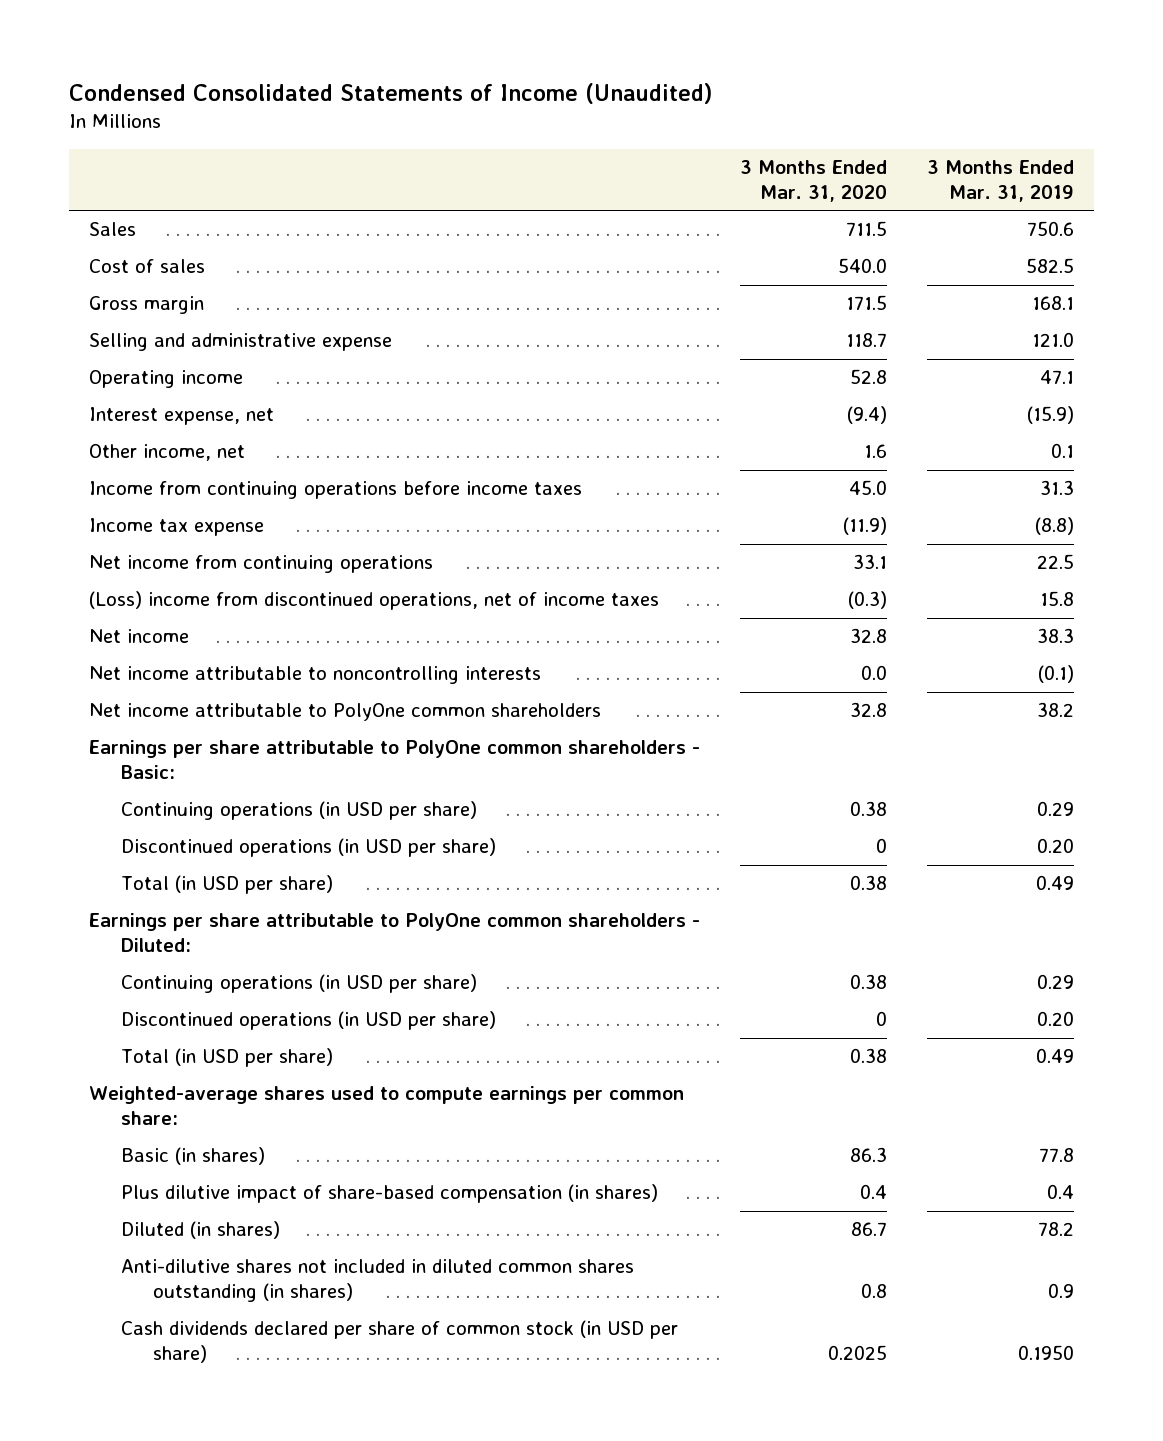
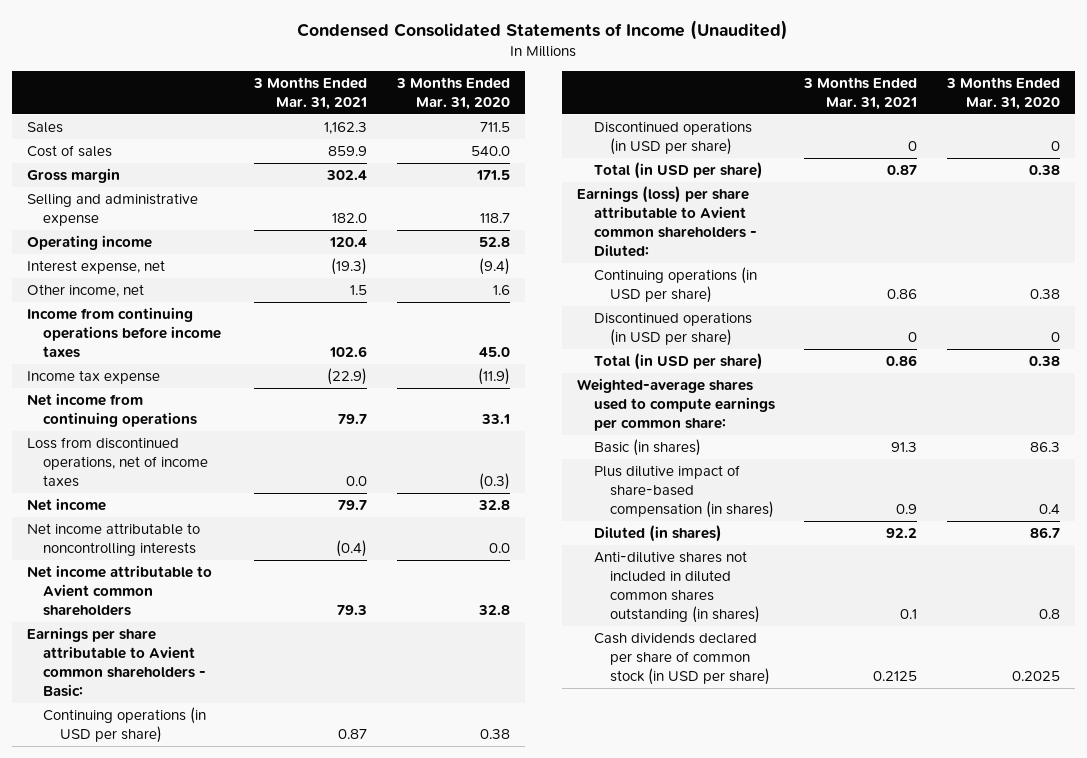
[926,160,1074,202] 3 Months Ended Mar. 31, 2019 -> none
none -> [253,77,368,111] 3 Months Ended Mar. 31, 2021
[89,591,660,611] (Loss) income from discontinued operations, net of income taxes -> [27,436,209,488] Loss from discontinued operations, net of income taxes
[89,703,602,722] Net income attributable to PolyOne common shareholders -> [27,564,213,617] Net income attributable to Avient common shareholders
[89,740,701,780] Earnings per share attributable to PolyOne common shareholders - Basic: -> [27,626,207,698] Earnings per share attributable to Avient common shareholders - Basic:
[89,913,701,953] Earnings per share attributable to PolyOne common shareholders - Diluted: -> [577,185,757,258] Earnings (loss) per share attributable to Avient common shareholders - Diluted:

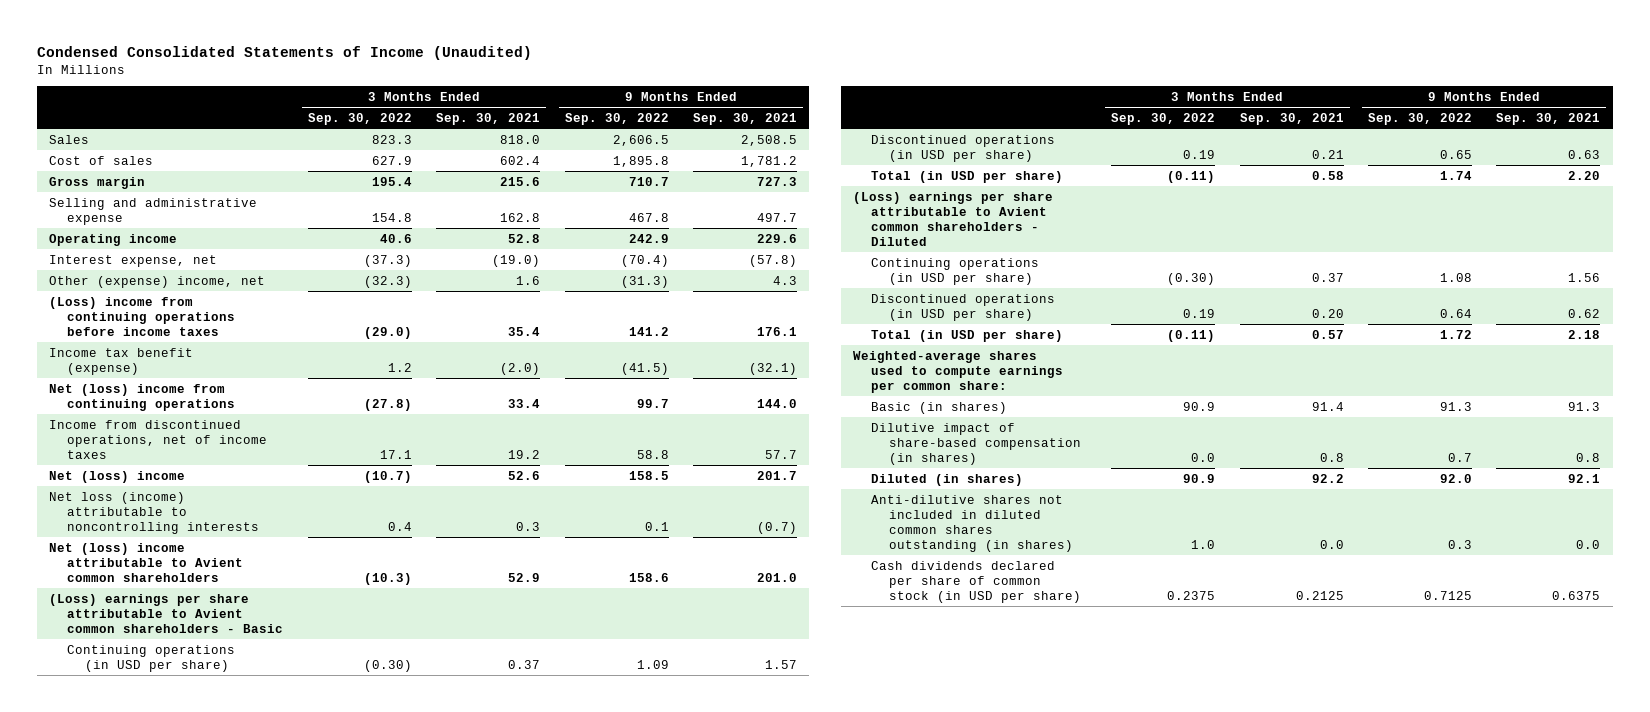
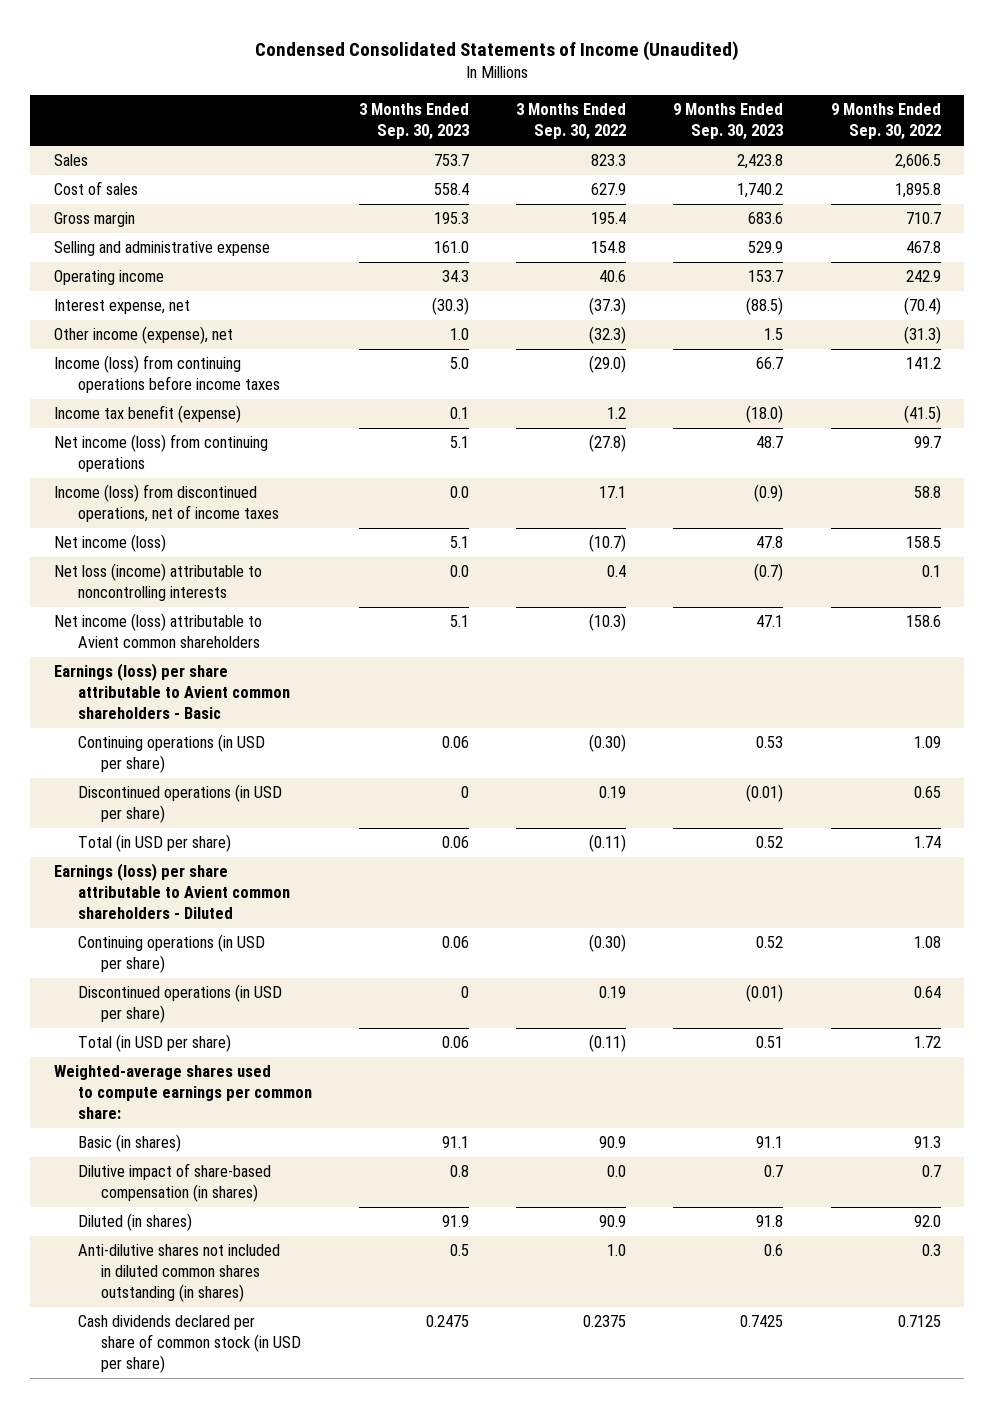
[436,112,541,125] Sep. 30, 2021 -> none
[693,112,798,125] Sep. 30, 2021 -> none
none -> [358,103,469,141] 3 Months Ended Sep. 30, 2023
none -> [673,103,784,141] 9 Months Ended Sep. 30, 2023
[49,275,266,288] Other (expense) income, net -> [53,326,233,345] Other income (expense), net
[49,296,236,336] (Loss) income from continuing operations before income taxes -> [53,355,280,394] Income (loss) from continuing operations before income taxes
[49,383,236,411] Net (loss) income from continuing operations -> [53,434,268,473] Net income (loss) from continuing operations
[49,419,268,459] Income from discontinued operations, net of income taxes -> [53,484,279,523] Income (loss) from discontinued operations, net of income taxes
[49,470,186,483] Net (loss) income -> [53,534,166,553] Net income (loss)
[49,542,244,582] Net (loss) income attributable to Avient common shareholders -> [53,613,262,649] Net income (loss) attributable to Avient common shareholders
[49,593,284,633] (Loss) earnings per share attributable to Avient common shareholders - Basic -> [53,663,290,720] Earnings (loss) per share attributable to Avient common shareholders - Basic
[852,191,1053,246] (Loss) earnings per share attributable to Avient common shareholders - Diluted -> [53,863,290,920] Earnings (loss) per share attributable to Avient common shareholders - Diluted

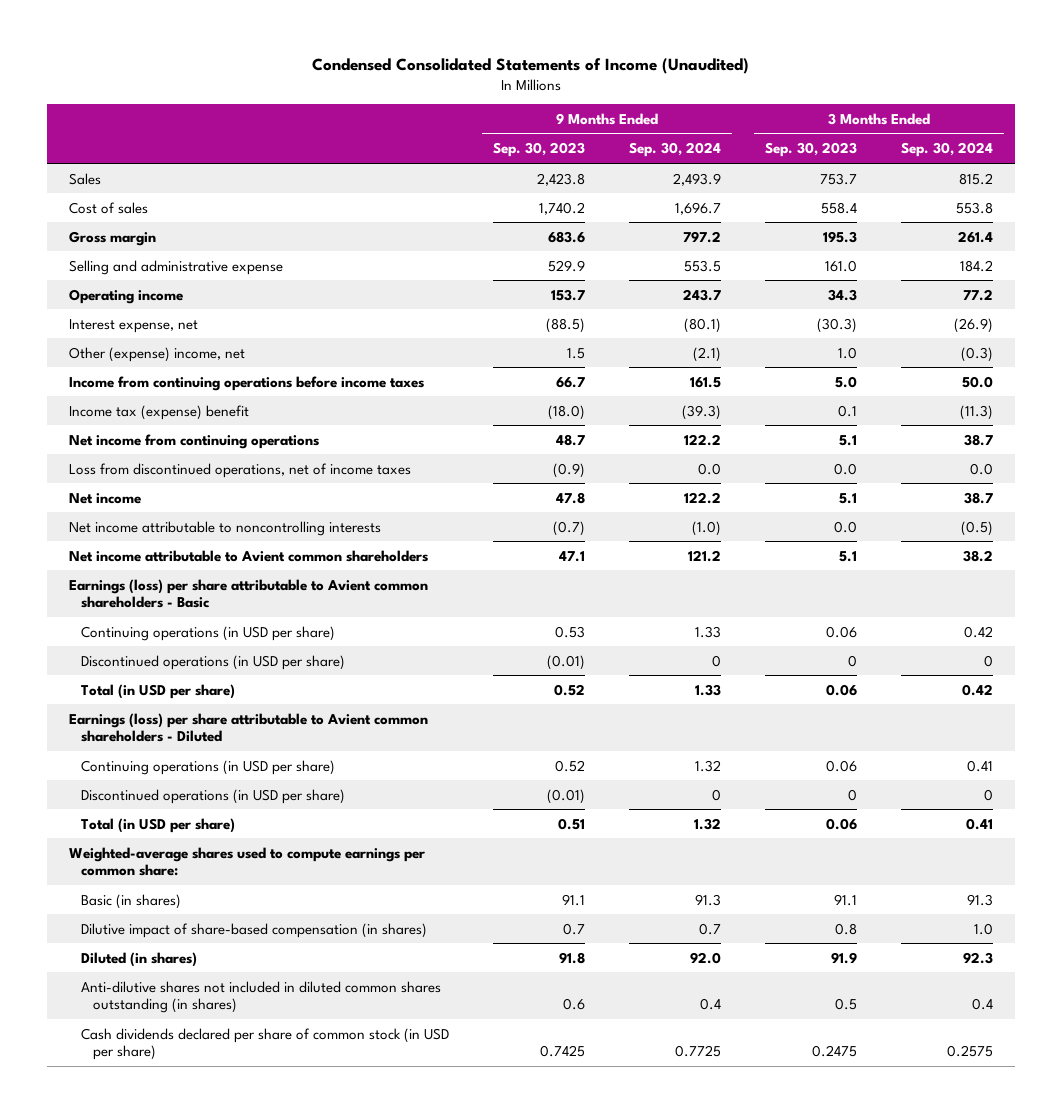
[516,103,627,141] 3 Months Ended Sep. 30, 2022 -> none
[830,103,941,141] 9 Months Ended Sep. 30, 2022 -> none
none -> [628,142,721,158] Sep. 30, 2024
none -> [900,142,993,158] Sep. 30, 2024
[53,326,233,345] Other income (expense), net -> [68,346,245,362] Other (expense) income, net
[53,355,280,394] Income (loss) from continuing operations before income taxes -> [68,375,424,391] Income from continuing operations before income taxes
[53,405,241,424] Income tax benefit (expense) -> [68,404,249,420] Income tax (expense) benefit
[53,434,268,473] Net income (loss) from continuing operations -> [68,433,319,449] Net income from continuing operations
[53,484,279,523] Income (loss) from discontinued operations, net of income taxes -> [68,462,411,478] Loss from discontinued operations, net of income taxes
[53,534,166,553] Net income (loss) -> [68,492,141,504] Net income
[53,563,262,602] Net loss (income) attributable to noncontrolling interests -> [68,520,381,536] Net income attributable to noncontrolling interests
[53,613,262,649] Net income (loss) attributable to Avient common shareholders -> [68,549,428,562] Net income attributable to Avient common shareholders

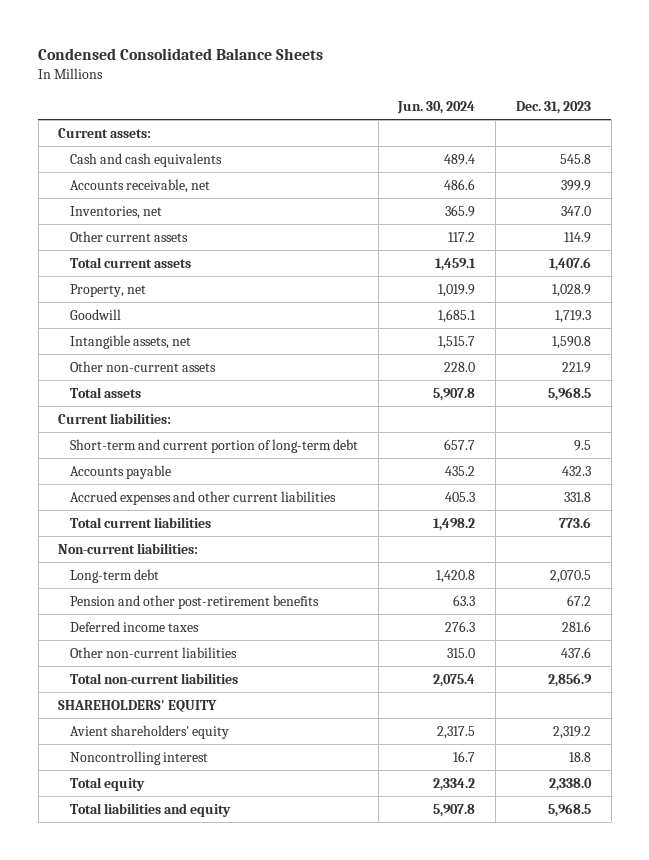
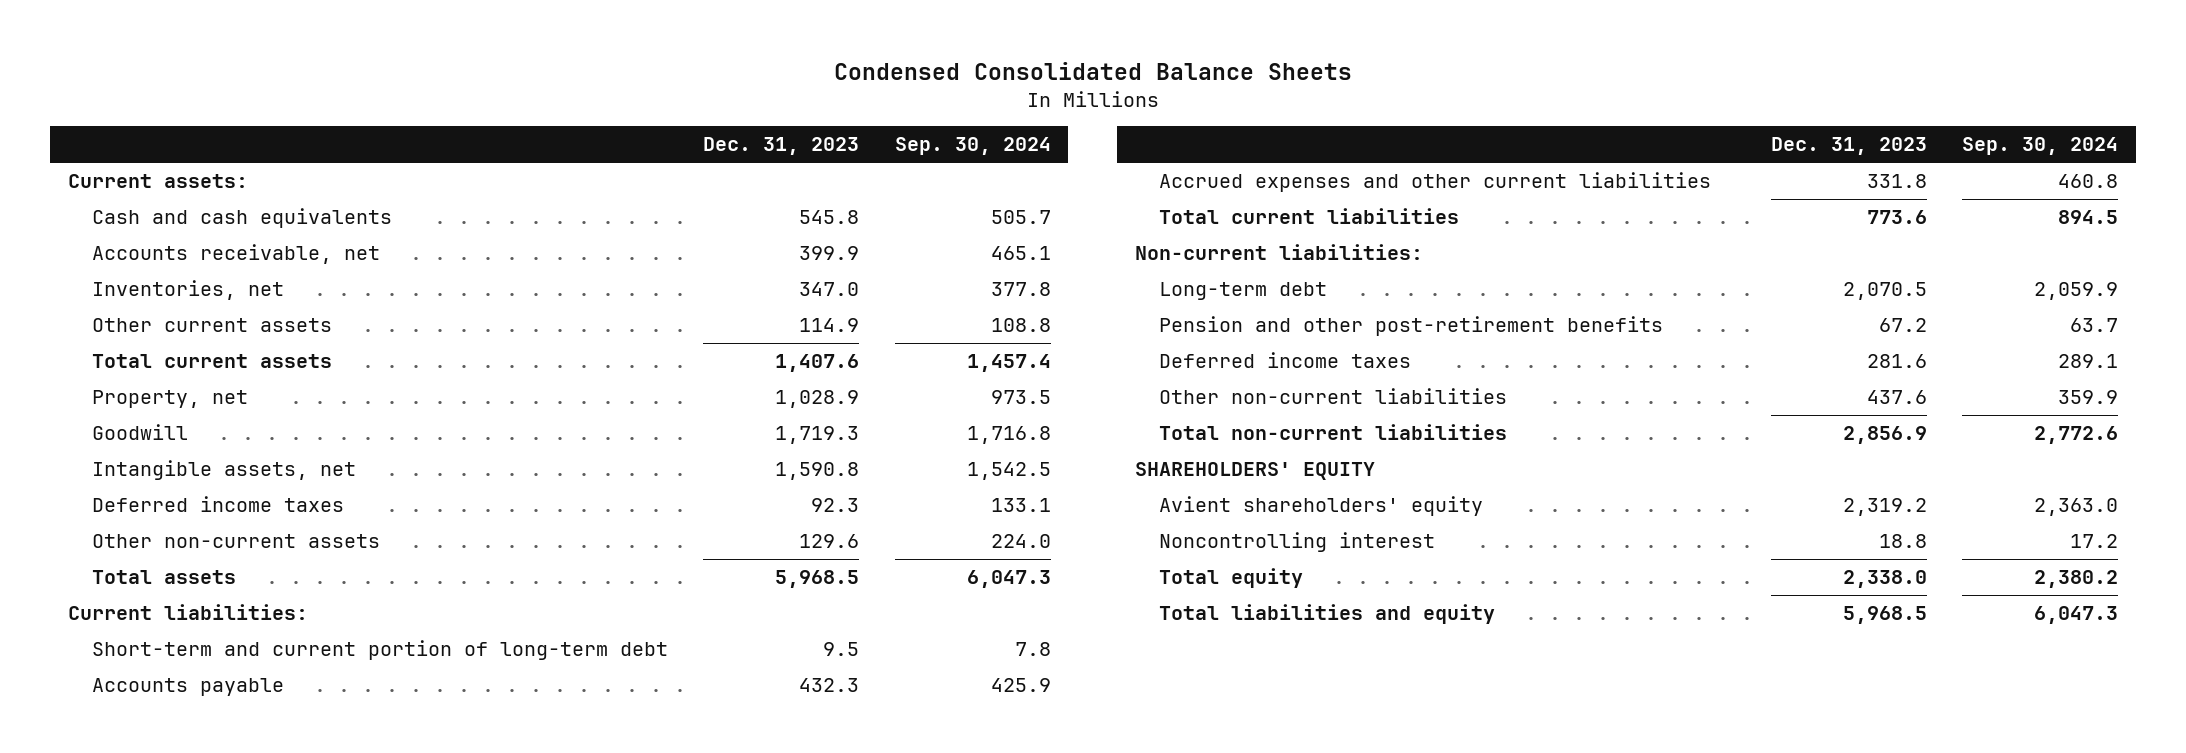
[397,100,476,114] Jun. 30, 2024 -> none
none -> [894,137,1051,156] Sep. 30, 2024
none -> [92,496,345,513] Deferred income taxes
[562,361,592,373] 221.9 -> [799,534,860,549] 129.6

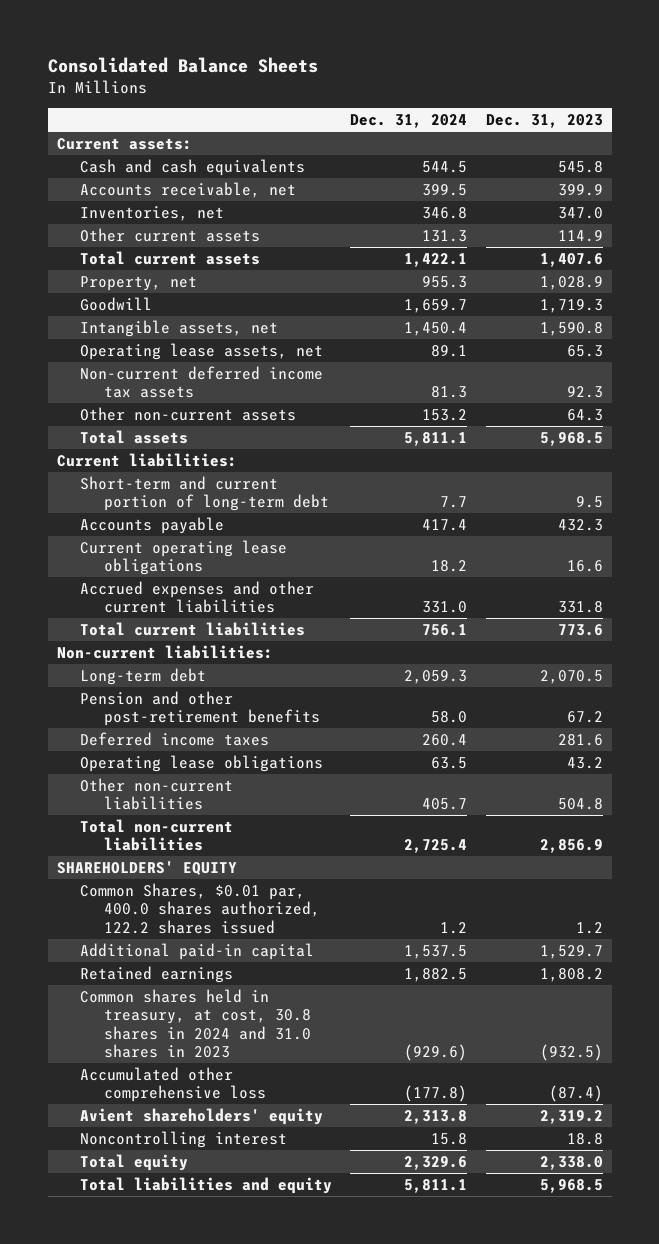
[833,62,1352,81] Condensed Consolidated Balance Sheets -> [47,56,318,73] Consolidated Balance Sheets
[894,137,1051,156] Sep. 30, 2024 -> none
none -> [350,114,468,129] Dec. 31, 2024
none -> [80,342,324,360] Operating lease assets, net
[92,496,345,513] Deferred income taxes -> [80,365,324,399] Non-current deferred income tax assets
[799,534,860,549] 129.6 -> [566,408,603,421] 64.3
none -> [80,539,288,576] Current operating lease obligations
none -> [80,754,324,772] Operating lease obligations
[1866,390,1927,405] 437.6 -> [557,798,603,811] 504.8
none -> [80,882,320,934] Common Shares, $0.01 par, 400.0 shares authorized, 122.2 shares issued
none -> [80,942,315,960] Additional paid-in capital
none -> [80,965,234,983] Retained earnings
none -> [80,988,311,1058] Common shares held in treasury, at cost, 30.8 shares in 2024 and 31.0 shares in 2023
none -> [80,1066,266,1103] Accumulated other comprehensive loss

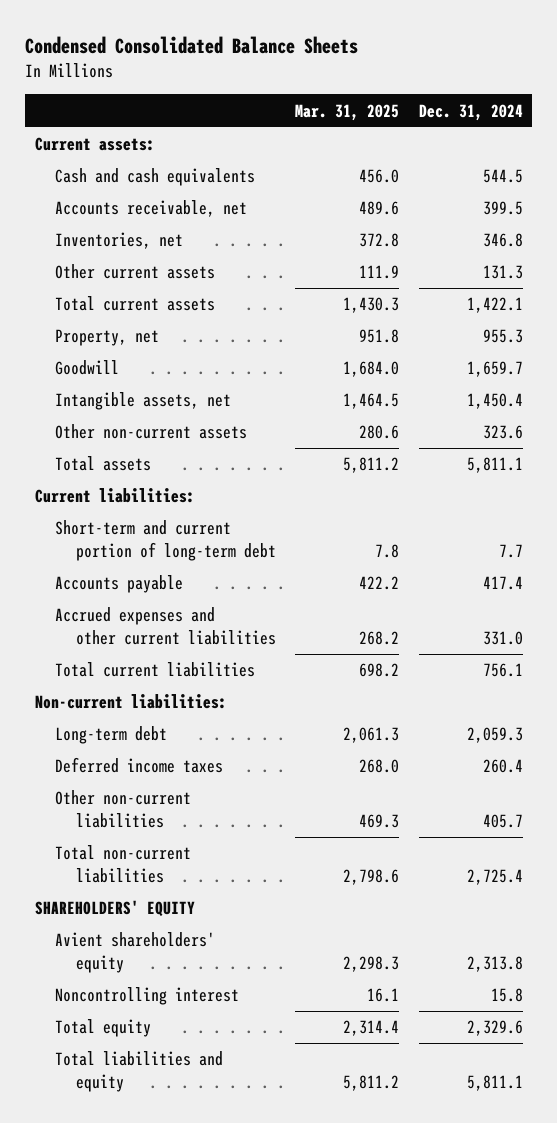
[47,56,318,73] Consolidated Balance Sheets -> [25,35,359,54] Condensed Consolidated Balance Sheets
[485,114,603,129] Dec. 31, 2023 -> none
none -> [295,103,400,121] Mar. 31, 2025
[80,342,324,360] Operating lease assets, net -> none
[80,365,324,399] Non-current deferred income tax assets -> none
[422,408,468,421] 153.2 -> [482,425,523,440] 323.6
[80,539,288,576] Current operating lease obligations -> none
[80,690,320,727] Pension and other post-retirement benefits -> none
[80,754,324,772] Operating lease obligations -> none
[80,882,320,934] Common Shares, $0.01 par, 400.0 shares authorized, 122.2 shares issued -> none
[80,942,315,960] Additional paid-in capital -> none
[80,965,234,983] Retained earnings -> none
[80,988,311,1058] Common shares held in treasury, at cost, 30.8 shares in 2024 and 31.0 shares in 2023 -> none
[80,1066,266,1103] Accumulated other comprehensive loss -> none

